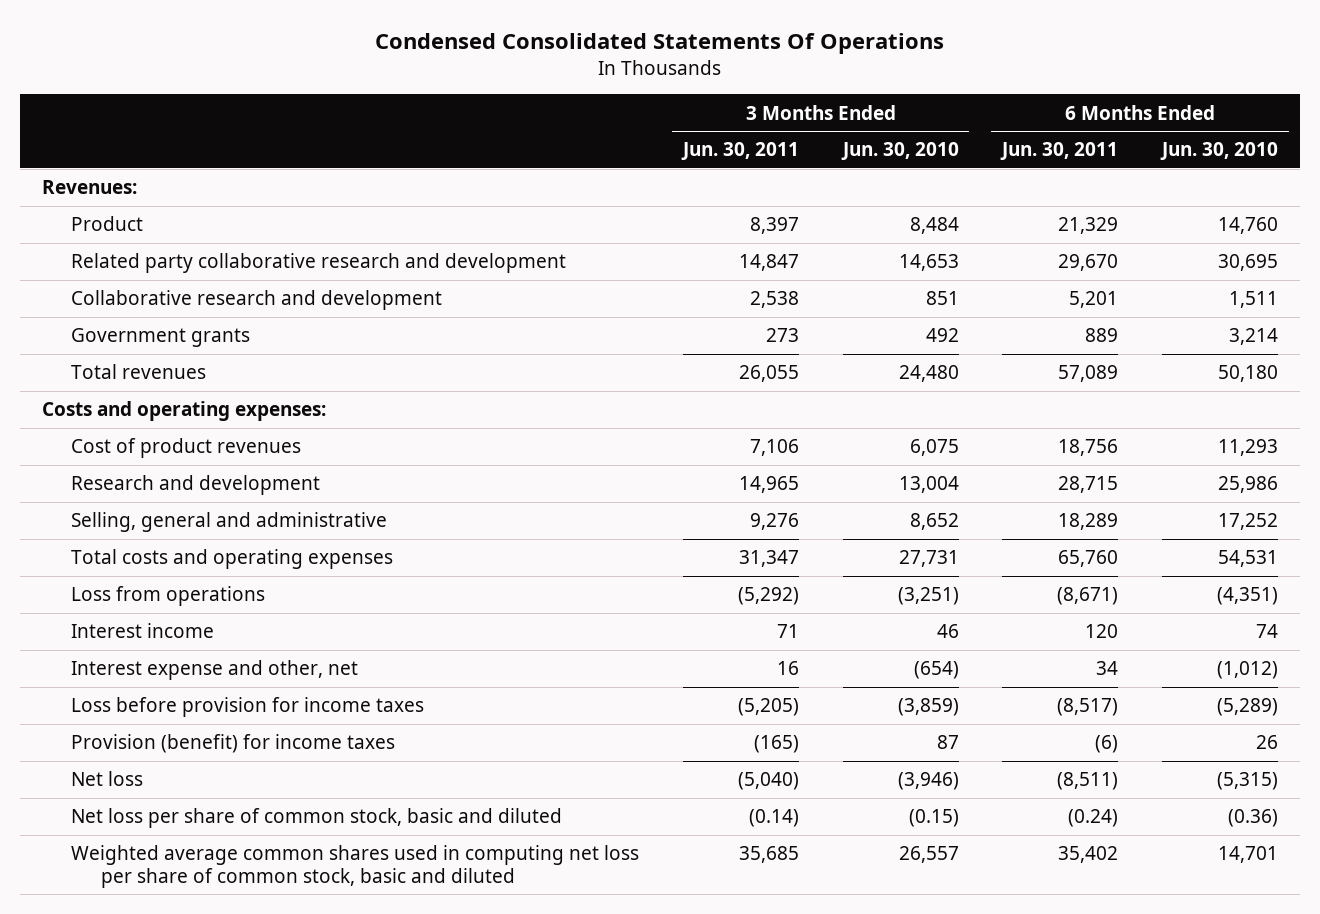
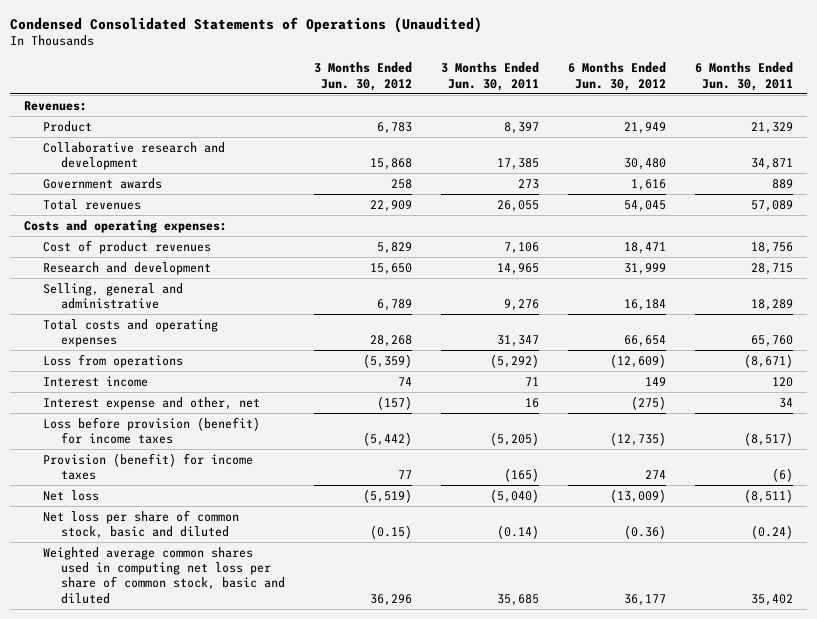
[374,33,944,55] Condensed Consolidated Statements Of Operations -> [9,16,482,33] Condensed Consolidated Statements of Operations (Unaudited)
[840,142,959,161] Jun. 30, 2010 -> none
[1159,142,1278,161] Jun. 30, 2010 -> none
none -> [314,62,413,91] 3 Months Ended Jun. 30, 2012
none -> [567,62,666,91] 6 Months Ended Jun. 30, 2012
[71,253,567,274] Related party collaborative research and development -> none
[749,291,799,309] 2,538 -> [496,158,539,171] 17,385
[1069,291,1119,309] 5,201 -> [750,158,793,171] 34,871
[71,328,251,348] Government grants -> [42,177,162,189] Government awards
[71,697,425,718] Loss before provision for income taxes -> [42,416,260,445] Loss before provision (benefit) for income taxes

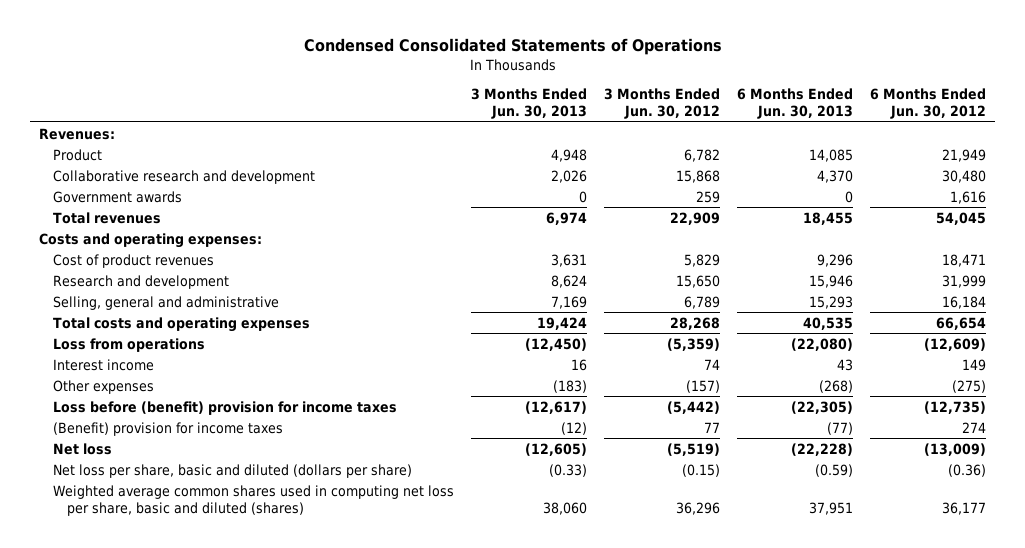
[9,16,482,33] Condensed Consolidated Statements of Operations (Unaudited) -> [303,38,722,56] Condensed Consolidated Statements of Operations
[440,62,539,91] 3 Months Ended Jun. 30, 2011 -> none
[694,62,793,91] 6 Months Ended Jun. 30, 2011 -> none
none -> [471,87,588,119] 3 Months Ended Jun. 30, 2013
none -> [737,87,854,119] 6 Months Ended Jun. 30, 2013
[377,121,413,134] 6,783 -> [684,148,721,162] 6,782
[391,178,413,189] 258 -> [696,190,721,203] 259
[42,396,260,410] Interest expense and other, net -> [53,379,155,394] Other expenses
[42,416,260,445] Loss before provision (benefit) for income taxes -> [53,400,398,415] Loss before (benefit) provision for income taxes
[42,452,253,481] Provision (benefit) for income taxes -> [53,421,284,436] (Benefit) provision for income taxes
[42,509,239,540] Net loss per share of common stock, basic and diluted -> [53,463,413,478] Net loss per share, basic and diluted (dollars per share)
[42,546,286,604] Weighted average common shares used in computing net loss per share of common stock, basic and diluted -> [53,484,455,516] Weighted average common shares used in computing net loss per share, basic and diluted (shares)

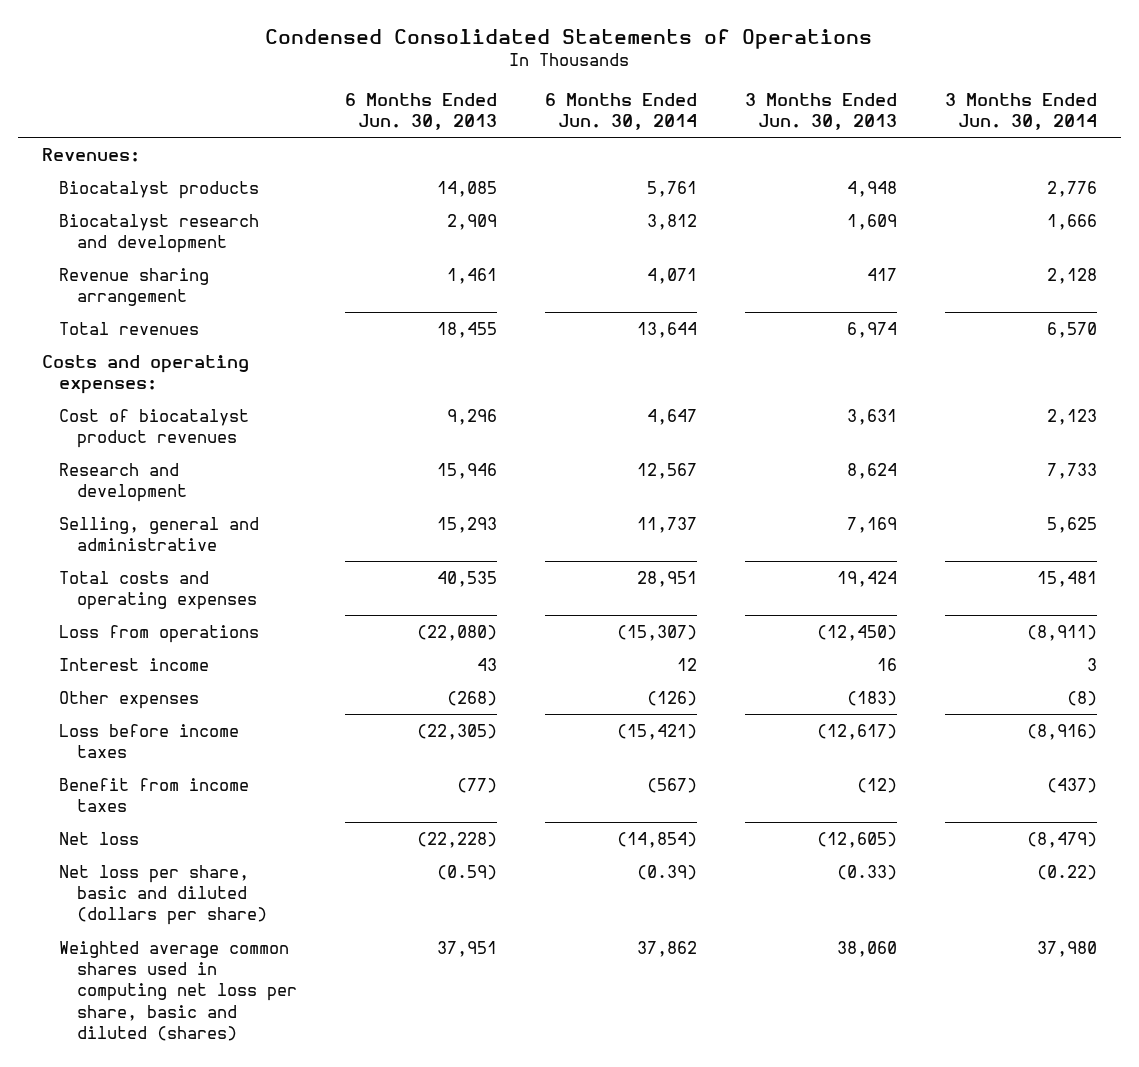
[604,87,721,119] 3 Months Ended Jun. 30, 2012 -> none
[870,87,987,119] 6 Months Ended Jun. 30, 2012 -> none
none -> [544,92,697,130] 6 Months Ended Jun. 30, 2014
none -> [944,92,1097,130] 3 Months Ended Jun. 30, 2014
[53,190,183,203] Government awards -> none
[53,148,103,161] Product -> [59,180,260,199] Biocatalyst products
[53,169,316,184] Collaborative research and development -> [59,213,260,254] Biocatalyst research and development
[551,169,588,183] 2,026 -> [846,213,897,230] 1,609
[817,169,854,183] 4,370 -> [446,213,497,230] 2,909
none -> [59,267,210,307] Revenue sharing arrangement
[53,253,215,268] Cost of product revenues -> [59,408,250,449] Cost of biocatalyst product revenues
[53,400,398,415] Loss before (benefit) provision for income taxes -> [59,723,240,759] Loss before income taxes
[53,421,284,436] (Benefit) provision for income taxes -> [59,777,250,813] Benefit from income taxes

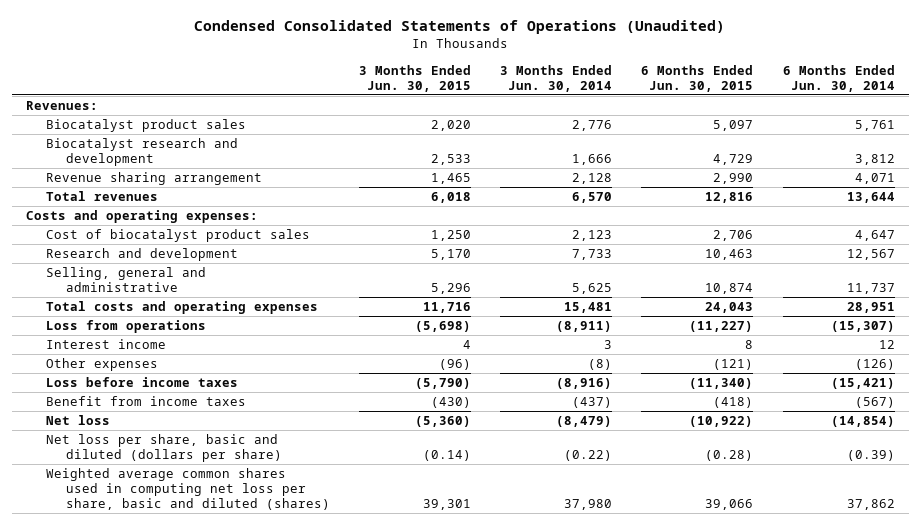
[265,28,873,49] Condensed Consolidated Statements of Operations -> [194,20,726,35] Condensed Consolidated Statements of Operations (Unaudited)
[344,92,497,130] 6 Months Ended Jun. 30, 2013 -> none
[744,92,897,130] 3 Months Ended Jun. 30, 2013 -> none
none -> [358,64,471,93] 3 Months Ended Jun. 30, 2015
none -> [641,64,754,93] 6 Months Ended Jun. 30, 2015
[59,180,260,199] Biocatalyst products -> [45,119,246,133] Biocatalyst product sales
[59,408,250,449] Cost of biocatalyst product revenues -> [45,229,310,243] Cost of biocatalyst product sales

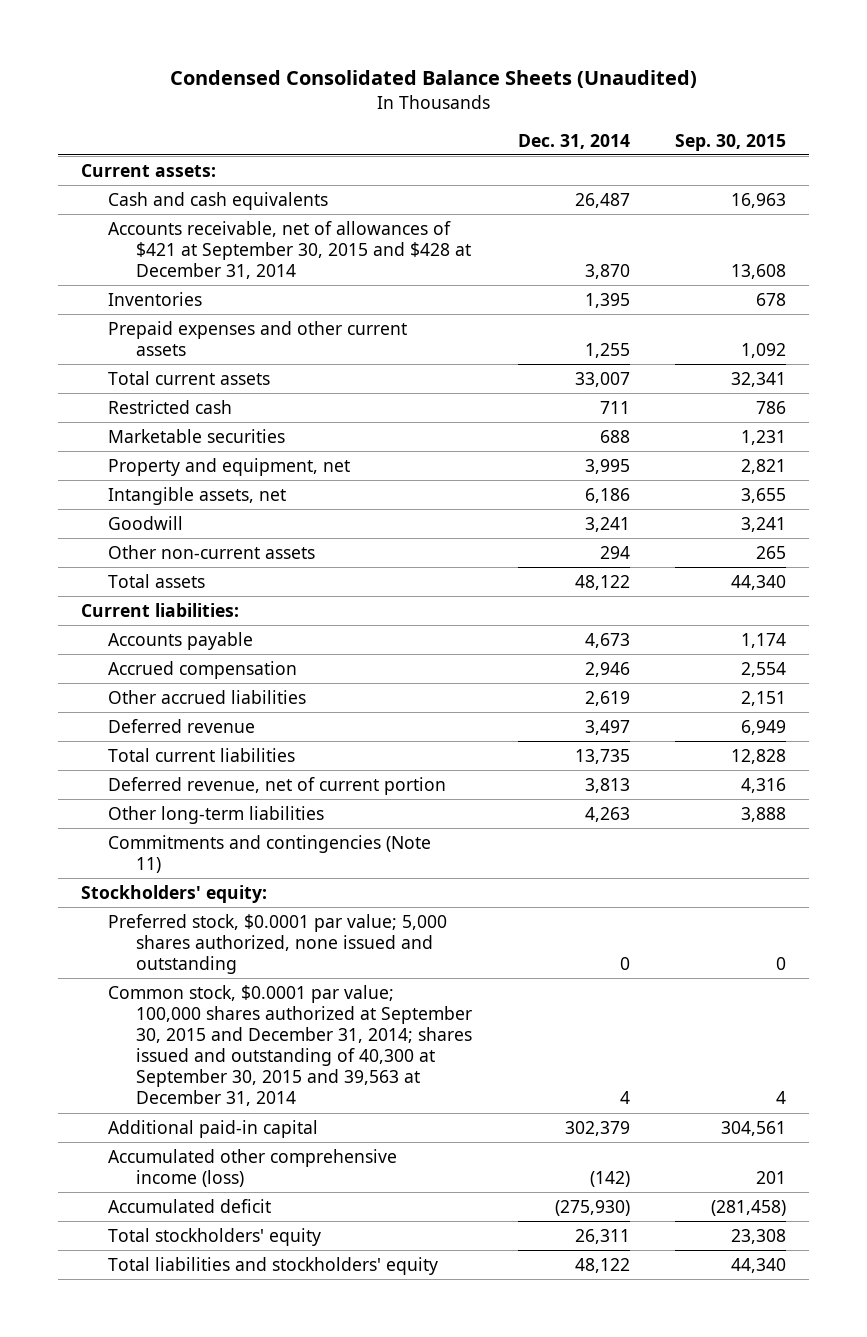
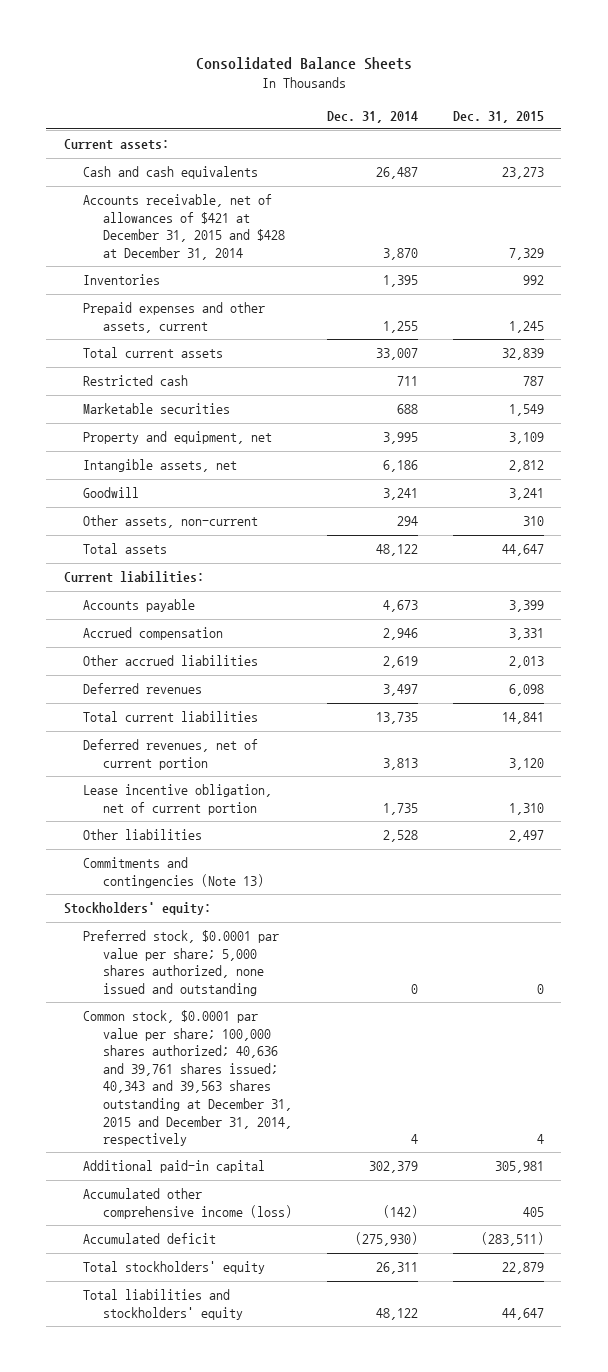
[169,70,697,89] Condensed Consolidated Balance Sheets (Unaudited) -> [195,57,412,71] Consolidated Balance Sheets
[675,133,787,151] Sep. 30, 2015 -> none
none -> [452,110,544,123] Dec. 31, 2015
[108,220,471,279] Accounts receivable, net of allowances of $421 at September 30, 2015 and $428 at December 31, 2014 -> [83,194,285,260] Accounts receivable, net of allowances of $421 at December 31, 2015 and $428 at December 31, 2014
[108,320,408,356] Prepaid expenses and other current assets -> [83,302,266,333] Prepaid expenses and other assets, current
[108,544,316,559] Other non-current assets -> [83,515,259,529] Other assets, non-current
[108,718,256,733] Deferred revenue -> [83,683,203,695] Deferred revenues
[108,776,447,795] Deferred revenue, net of current portion -> [83,739,259,770] Deferred revenues, net of current portion
none -> [83,784,273,815] Lease incentive obligation, net of current portion
[108,805,325,824] Other long-term liabilities -> [83,829,203,841] Other liabilities
[584,806,630,822] 4,263 -> [382,830,418,843] 2,528
[108,834,432,873] Commitments and contingencies (Note 11) -> [83,857,264,888] Commitments and contingencies (Note 13)
[108,913,448,974] Preferred stock, $0.0001 par value; 5,000 shares authorized, none issued and outstanding -> [83,930,280,996] Preferred stock, $0.0001 par value per share; 5,000 shares authorized, none issued and outstanding
[108,984,472,1107] Common stock, $0.0001 par value; 100,000 shares authorized at September 30, 2015 and December 31, 2014; shares issued and outstanding of 40,300 at September 30, 2015 and 39,563 at December 31, 2014 -> [83,1010,292,1147] Common stock, $0.0001 par value per share; 100,000 shares authorized; 40,636 and 39,761 shares issued; 40,343 and 39,563 shares outstanding at December 31, 2015 and December 31, 2014, respectively

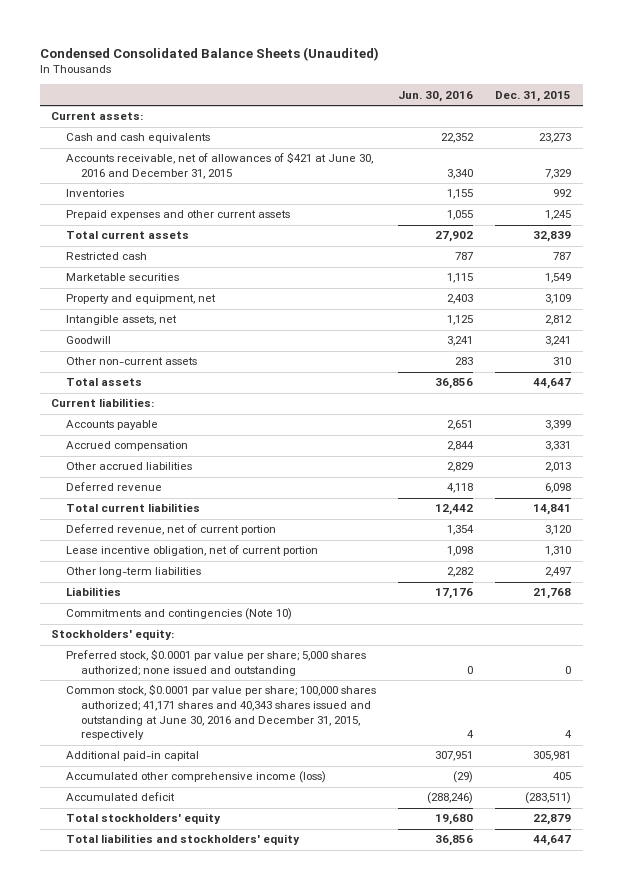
[195,57,412,71] Consolidated Balance Sheets -> [39,46,379,61] Condensed Consolidated Balance Sheets (Unaudited)
[326,110,418,123] Dec. 31, 2014 -> none
none -> [398,90,474,102] Jun. 30, 2016
[83,194,285,260] Accounts receivable, net of allowances of $421 at December 31, 2015 and $428 at December 31, 2014 -> [65,152,373,180] Accounts receivable, net of allowances of $421 at June 30, 2016 and December 31, 2015
[83,302,266,333] Prepaid expenses and other assets, current -> [65,210,290,221] Prepaid expenses and other current assets
[83,515,259,529] Other assets, non-current -> [65,357,197,366] Other non-current assets
[83,683,203,695] Deferred revenues -> [65,482,162,492] Deferred revenue
[83,739,259,770] Deferred revenues, net of current portion -> [65,524,276,536] Deferred revenue, net of current portion
[83,829,203,841] Other liabilities -> [65,567,201,578] Other long-term liabilities
none -> [65,587,121,597] Liabilities
[83,857,264,888] Commitments and contingencies (Note 13) -> [65,608,292,621] Commitments and contingencies (Note 10)
[83,930,280,996] Preferred stock, $0.0001 par value per share; 5,000 shares authorized, none issued and outstanding -> [65,649,366,677] Preferred stock, $0.0001 par value per share; 5,000 shares authorized; none issued and outstanding
[83,1010,292,1147] Common stock, $0.0001 par value per share; 100,000 shares authorized; 40,636 and 39,761 shares issued; 40,343 and 39,563 shares outstanding at December 31, 2015 and December 31, 2014, respectively -> [65,684,376,741] Common stock, $0.0001 par value per share; 100,000 shares authorized; 41,171 shares and 40,343 shares issued and outstanding at June 30, 2016 and December 31, 2015, respectively

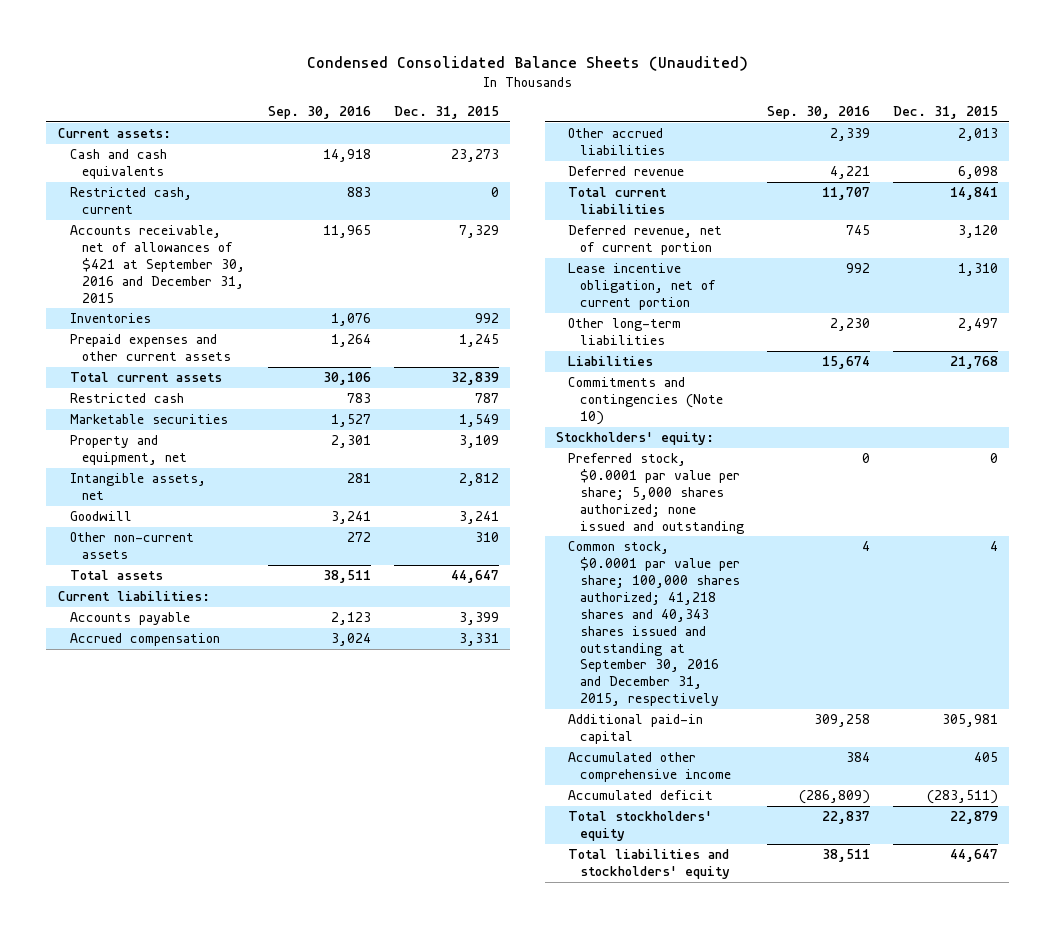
[398,90,474,102] Jun. 30, 2016 -> none
none -> [268,106,372,120] Sep. 30, 2016
none -> [69,187,192,215] Restricted cash, current
[65,152,373,180] Accounts receivable, net of allowances of $421 at June 30, 2016 and December 31, 2015 -> [69,225,245,303] Accounts receivable, net of allowances of $421 at September 30, 2016 and December 31, 2015
[65,684,376,741] Common stock, $0.0001 par value per share; 100,000 shares authorized; 41,171 shares and 40,343 shares issued and outstanding at June 30, 2016 and December 31, 2015, respectively -> [568,541,741,707] Common stock, $0.0001 par value per share; 100,000 shares authorized; 41,218 shares and 40,343 shares issued and outstanding at September 30, 2016 and December 31, 2015, respectively
[65,771,326,784] Accumulated other comprehensive income (loss) -> [568,752,732,783] Accumulated other comprehensive income

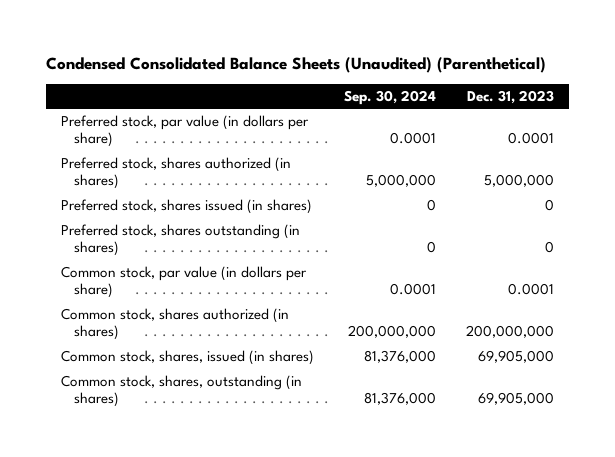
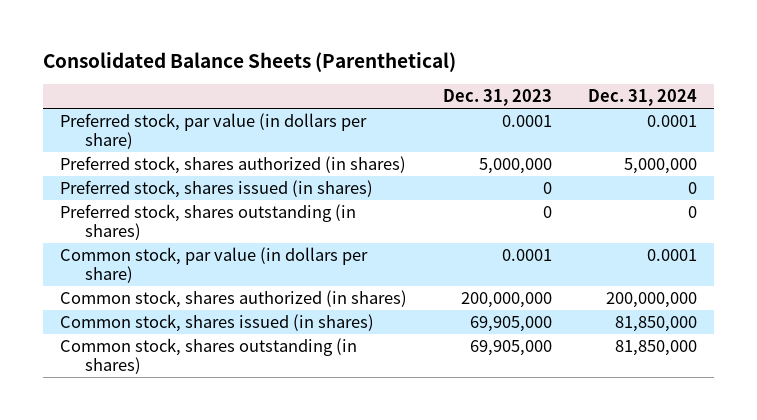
[45,56,546,73] Condensed Consolidated Balance Sheets (Unaudited) (Parenthetical) -> [42,52,456,73] Consolidated Balance Sheets (Parenthetical)
[343,89,436,105] Sep. 30, 2024 -> none
none -> [587,89,697,107] Dec. 31, 2024
[60,350,314,366] Common stock, shares, issued (in shares) -> [60,313,375,332] Common stock, shares issued (in shares)
[60,375,302,408] Common stock, shares, outstanding (in shares) -> [60,337,358,375] Common stock, shares outstanding (in shares)

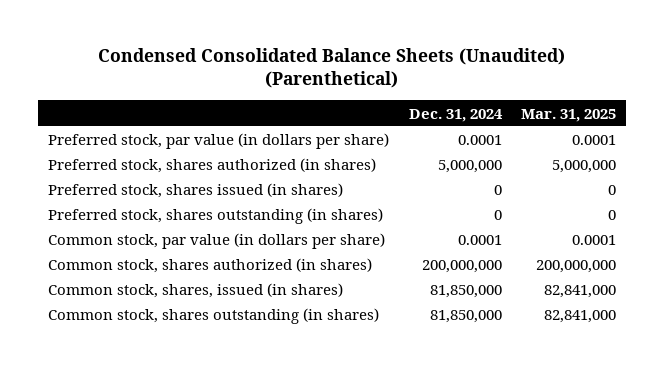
[42,52,456,73] Consolidated Balance Sheets (Parenthetical) -> [98,47,566,89] Condensed Consolidated Balance Sheets (Unaudited) (Parenthetical)
[443,89,553,107] Dec. 31, 2023 -> none
none -> [520,108,616,122] Mar. 31, 2025
[60,313,375,332] Common stock, shares issued (in shares) -> [48,283,344,299] Common stock, shares, issued (in shares)

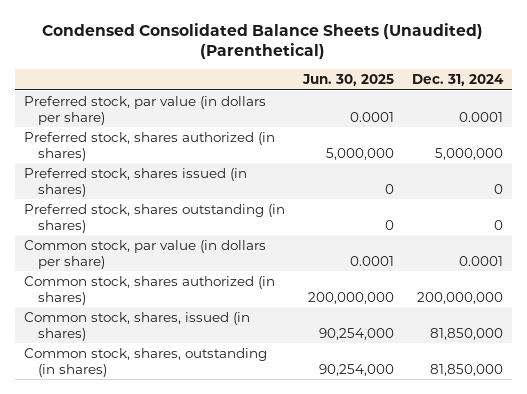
[520,108,616,122] Mar. 31, 2025 -> none
none -> [301,74,394,87] Jun. 30, 2025
[48,308,380,325] Common stock, shares outstanding (in shares) -> [23,347,267,377] Common stock, shares, outstanding (in shares)

